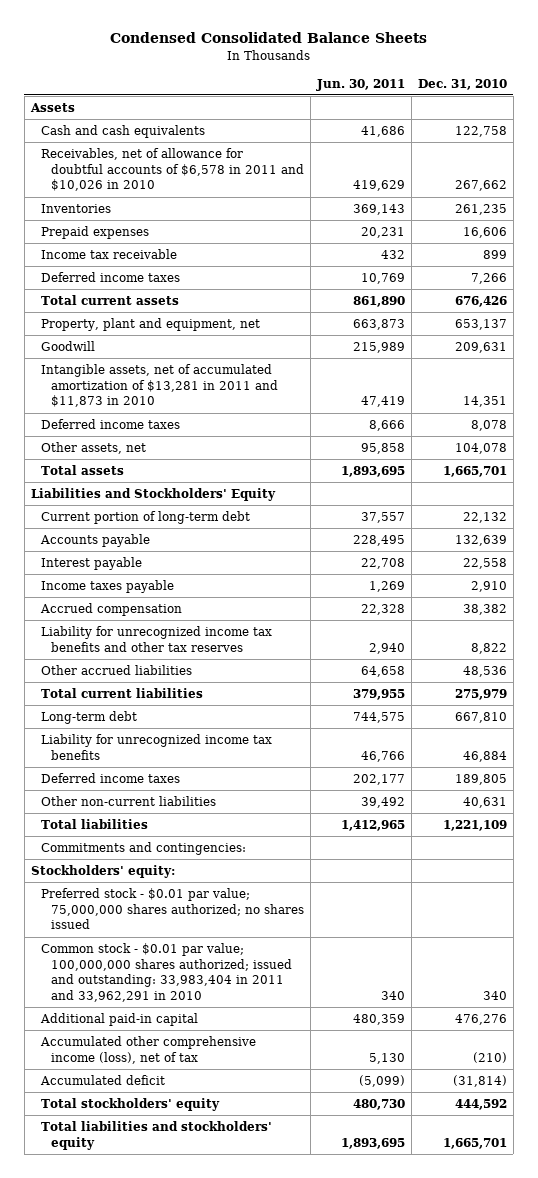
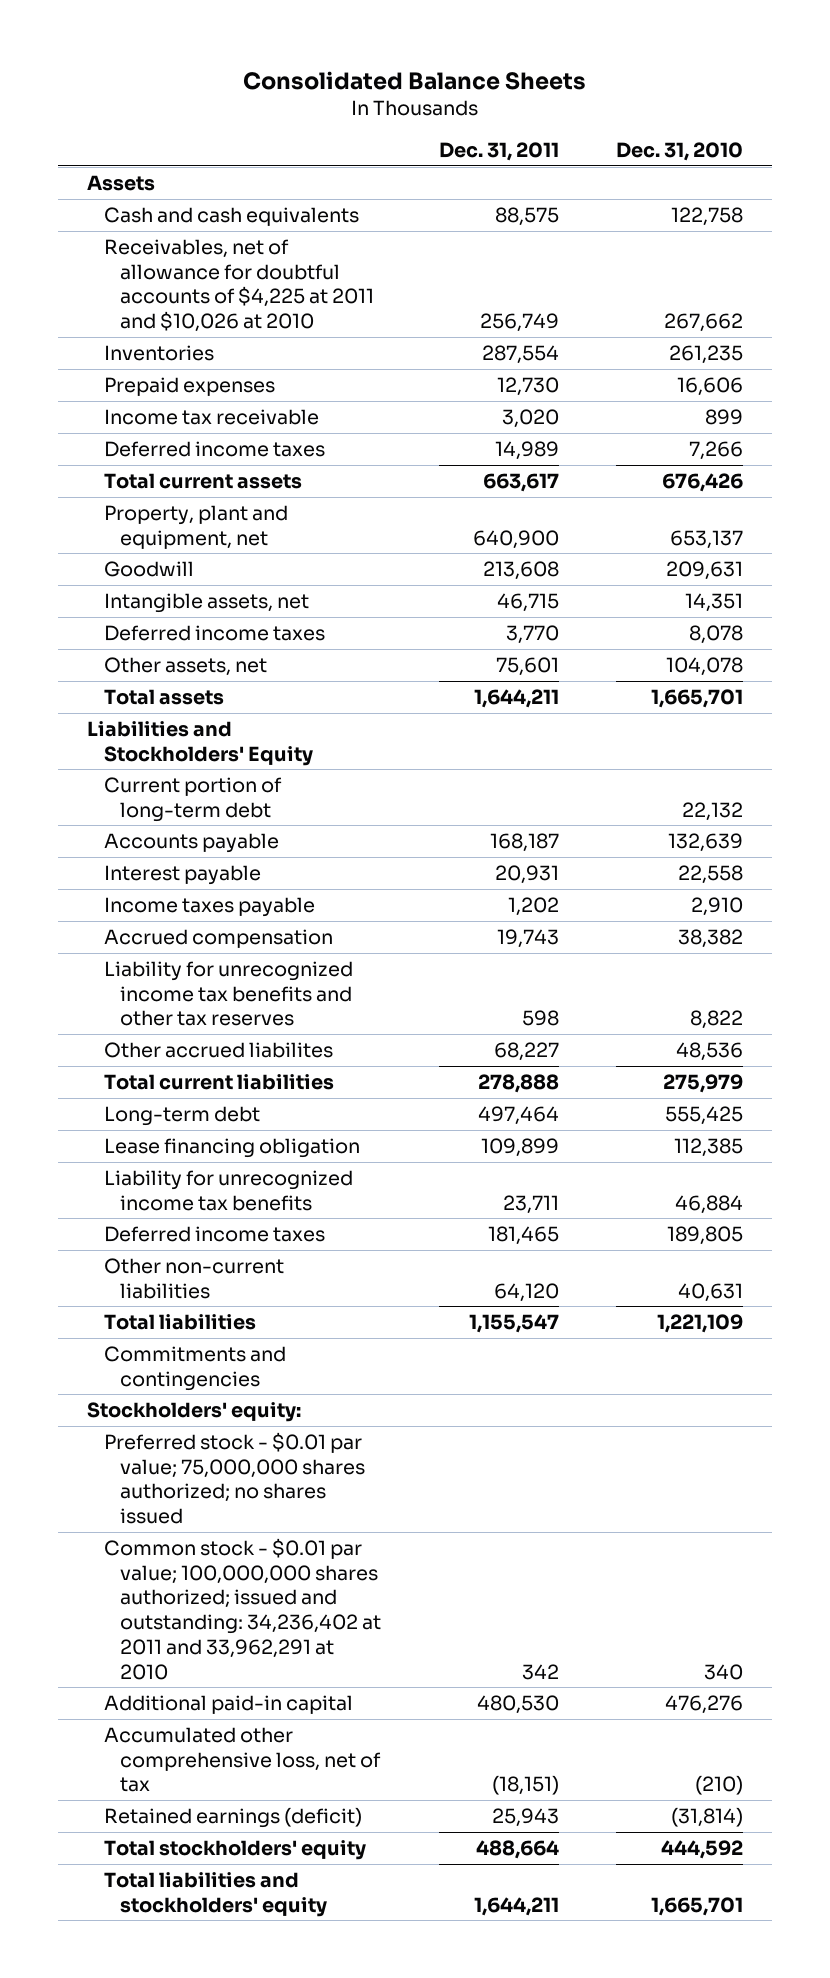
[109,32,427,44] Condensed Consolidated Balance Sheets -> [242,70,586,90] Consolidated Balance Sheets
[315,78,405,91] Jun. 30, 2011 -> none
none -> [438,142,559,162] Dec. 31, 2011
[40,148,305,192] Receivables, net of allowance for doubtful accounts of $6,578 in 2011 and $10,026 in 2010 -> [103,238,375,333] Receivables, net of allowance for doubtful accounts of $4,225 at 2011 and $10,026 at 2010
[40,364,279,408] Intangible assets, net of accumulated amortization of $13,281 in 2011 and $11,873 in 2010 -> [103,592,309,613] Intangible assets, net
[40,665,192,676] Other accrued liabilities -> [103,1041,333,1058] Other accrued liabilites
[454,712,507,724] 667,810 -> [664,1105,743,1125] 555,425
none -> [103,1137,360,1158] Lease financing obligation
[40,842,246,856] Commitments and contingencies: -> [103,1345,286,1391] Commitments and contingencies
[40,943,293,1002] Common stock - $0.01 par value; 100,000,000 shares authorized; issued and outstanding: 33,983,404 in 2011 and 33,962,291 in 2010 -> [103,1537,382,1680] Common stock - $0.01 par value; 100,000,000 shares authorized; issued and outstanding: 34,236,402 at 2011 and 33,962,291 at 2010
[39,1036,256,1064] Accumulated other comprehensive income (loss), net of tax -> [103,1726,382,1793] Accumulated other comprehensive loss, net of tax
[39,1075,165,1086] Accumulated deficit -> [103,1806,362,1828] Retained earnings (deficit)

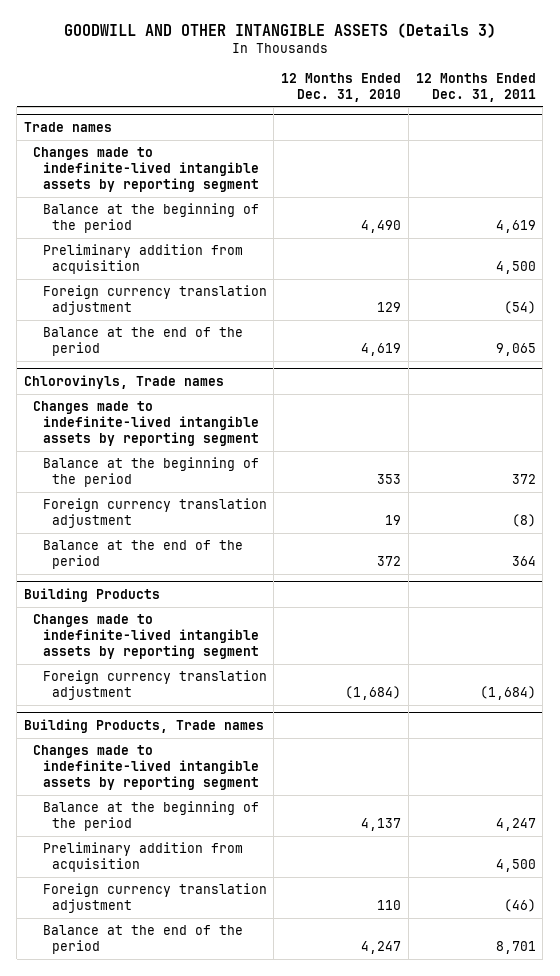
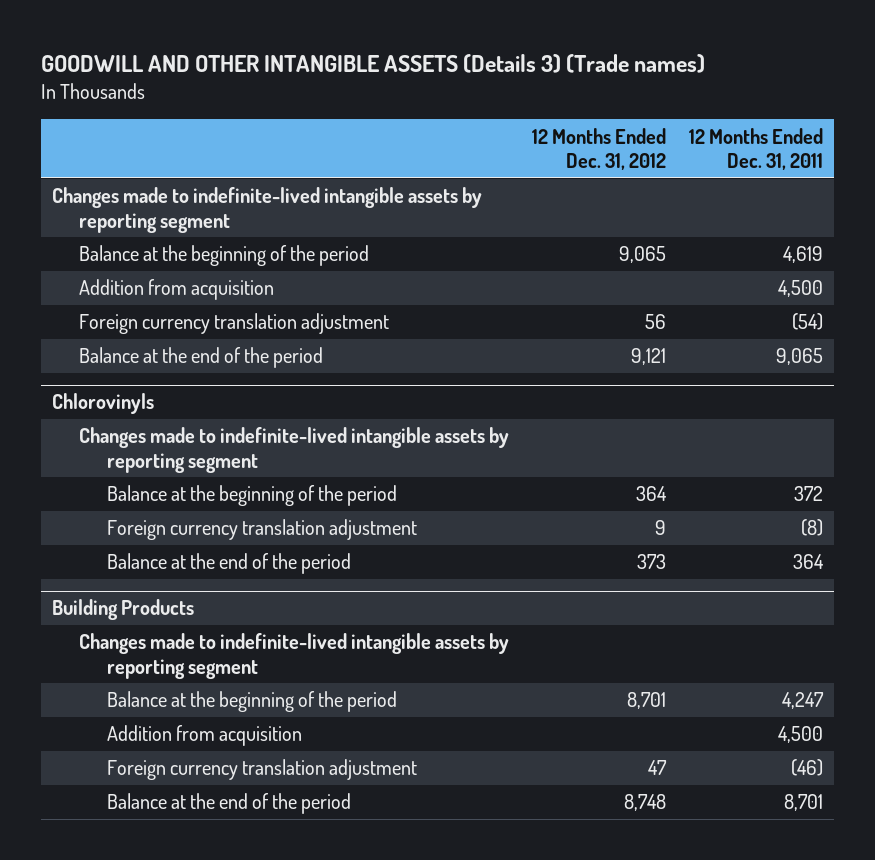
[63,23,496,39] GOODWILL AND OTHER INTANGIBLE ASSETS (Details 3) -> [40,53,705,73] GOODWILL AND OTHER INTANGIBLE ASSETS (Details 3) (Trade names)
[281,72,402,102] 12 Months Ended Dec. 31, 2010 -> none
none -> [532,127,667,171] 12 Months Ended Dec. 31, 2012
[24,121,113,132] Trade names -> none
[42,244,243,274] Preliminary addition from acquisition -> [79,279,275,301] Addition from acquisition
[24,374,225,389] Chlorovinyls, Trade names -> none
none -> [51,393,154,415] Chlorovinyls
[42,670,267,700] Foreign currency translation adjustment -> none
[24,718,265,733] Building Products, Trade names -> none
[33,745,259,790] Changes made to indefinite-lived intangible assets by reporting segment -> none
[42,842,243,872] Preliminary addition from acquisition -> [106,725,302,747] Addition from acquisition

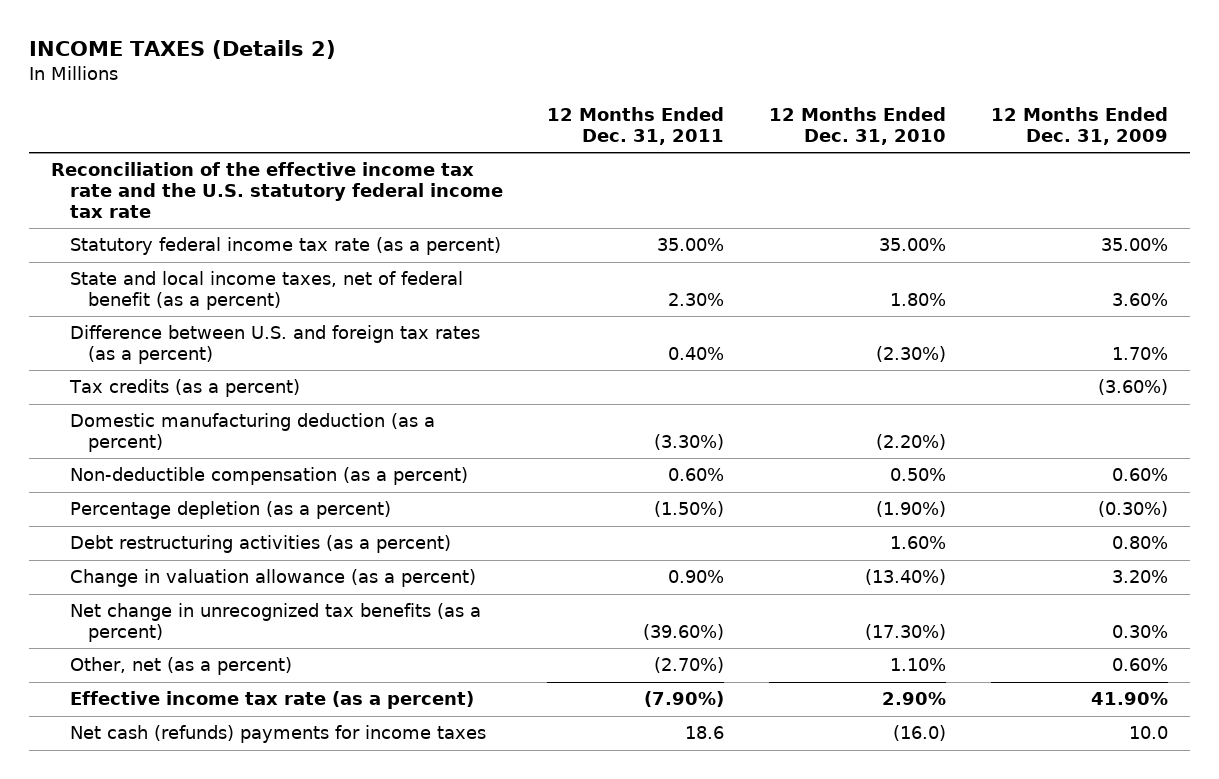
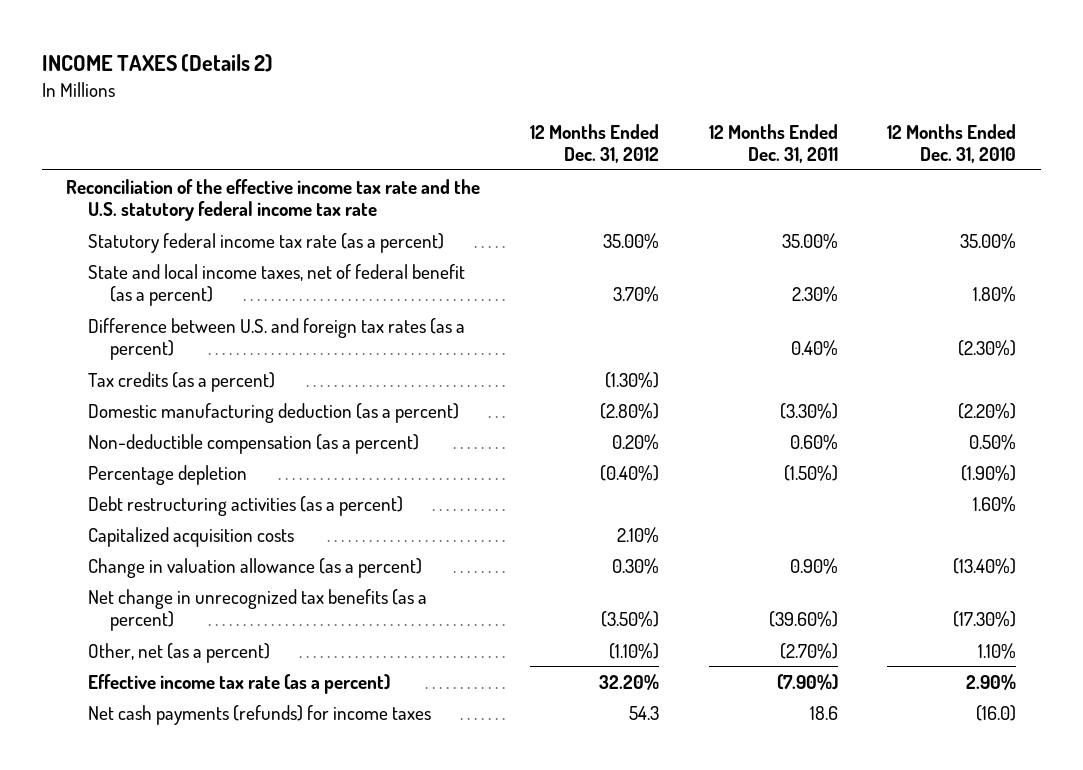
[990,106,1168,145] 12 Months Ended Dec. 31, 2009 -> none
none -> [530,123,660,164] 12 Months Ended Dec. 31, 2012
[69,501,391,520] Percentage depletion (as a percent) -> [88,464,248,485] Percentage depletion
none -> [88,526,295,547] Capitalized acquisition costs
[69,725,486,744] Net cash (refunds) payments for income taxes -> [88,704,432,725] Net cash payments (refunds) for income taxes

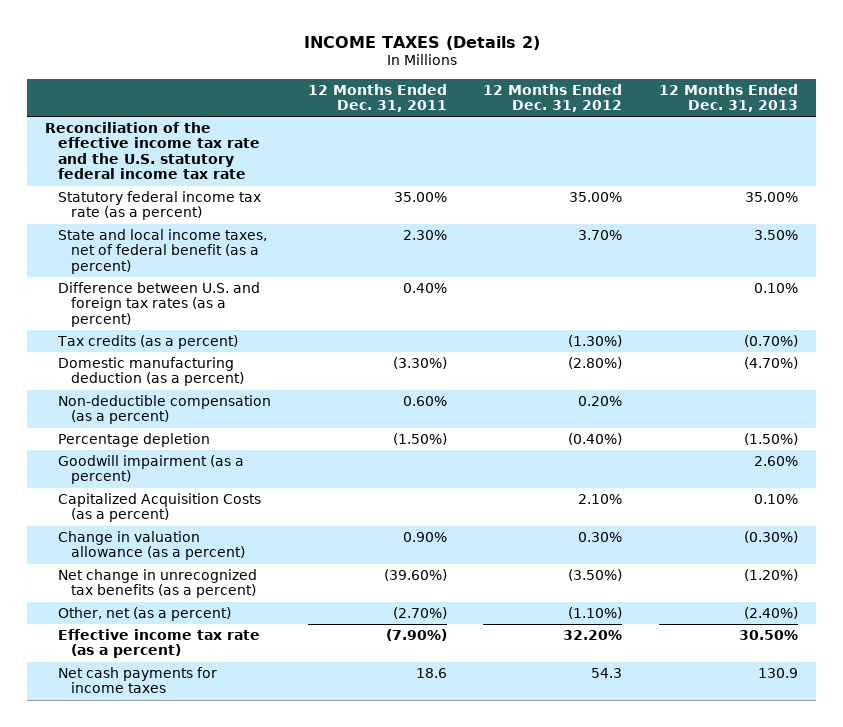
[887,123,1017,164] 12 Months Ended Dec. 31, 2010 -> none
none -> [658,83,798,113] 12 Months Ended Dec. 31, 2013
[88,495,404,516] Debt restructuring activities (as a percent) -> none
none -> [57,454,244,485] Goodwill impairment (as a percent)
[88,526,295,547] Capitalized acquisition costs -> [57,492,261,523] Capitalized Acquisition Costs (as a percent)
[88,704,432,725] Net cash payments (refunds) for income taxes -> [57,666,217,694] Net cash payments for income taxes

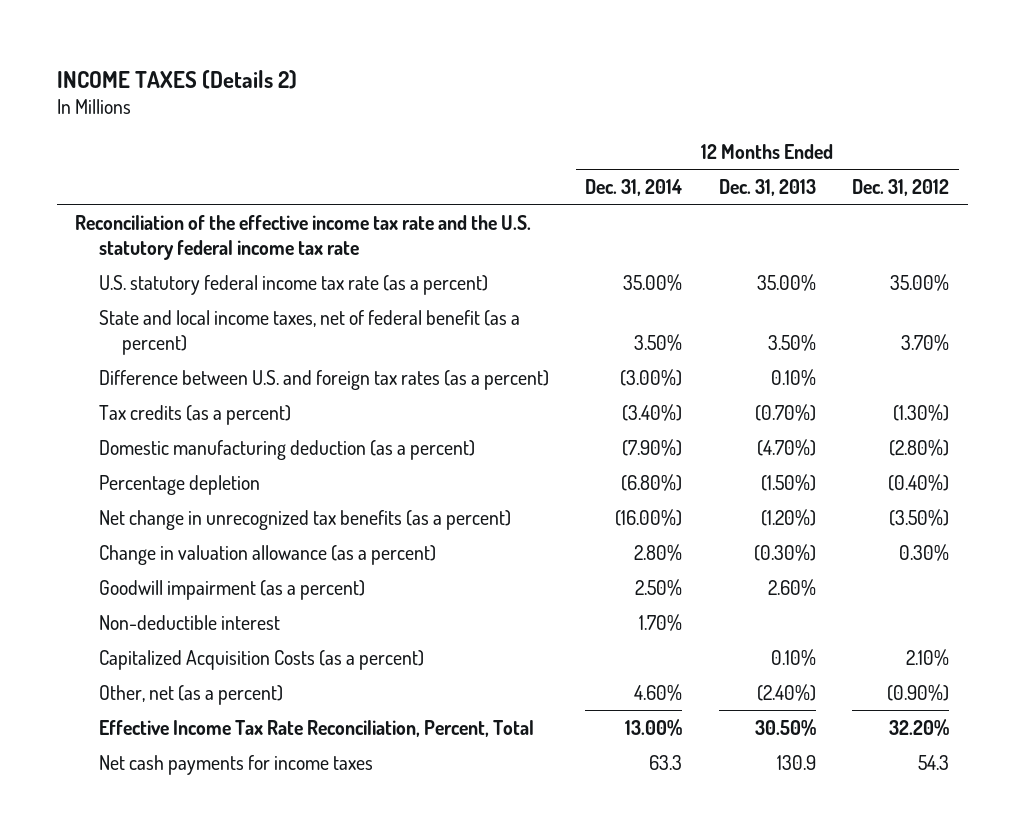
[307,83,447,113] 12 Months Ended Dec. 31, 2011 -> none
none -> [585,178,683,196] Dec. 31, 2014
[57,190,261,221] Statutory federal income tax rate (as a percent) -> [98,274,488,295] U.S. statutory federal income tax rate (as a percent)
[57,394,271,425] Non-deductible compensation (as a percent) -> none
[57,568,257,599] Net change in unrecognized tax benefits (as a percent) -> [98,509,511,530] Net change in unrecognized tax benefits (as a percent)
[57,530,245,561] Change in valuation allowance (as a percent) -> [98,544,436,565] Change in valuation allowance (as a percent)
none -> [98,614,280,630] Non-deductible interest
[568,606,623,619] (1.10%) -> [887,683,950,701] (0.90%)
[57,628,260,659] Effective income tax rate (as a percent) -> [98,719,534,737] Effective Income Tax Rate Reconciliation, Percent, Total

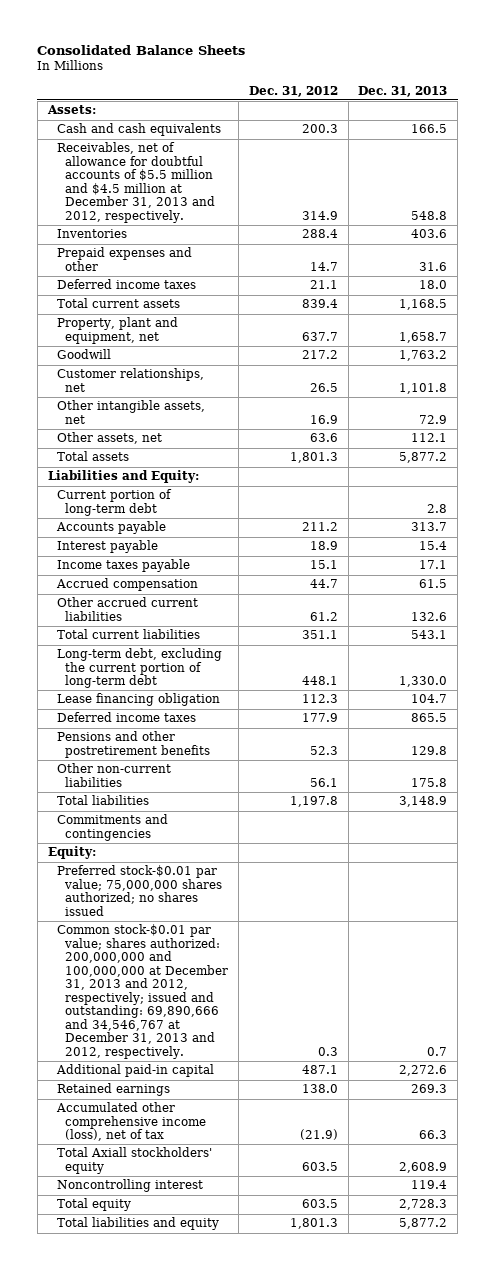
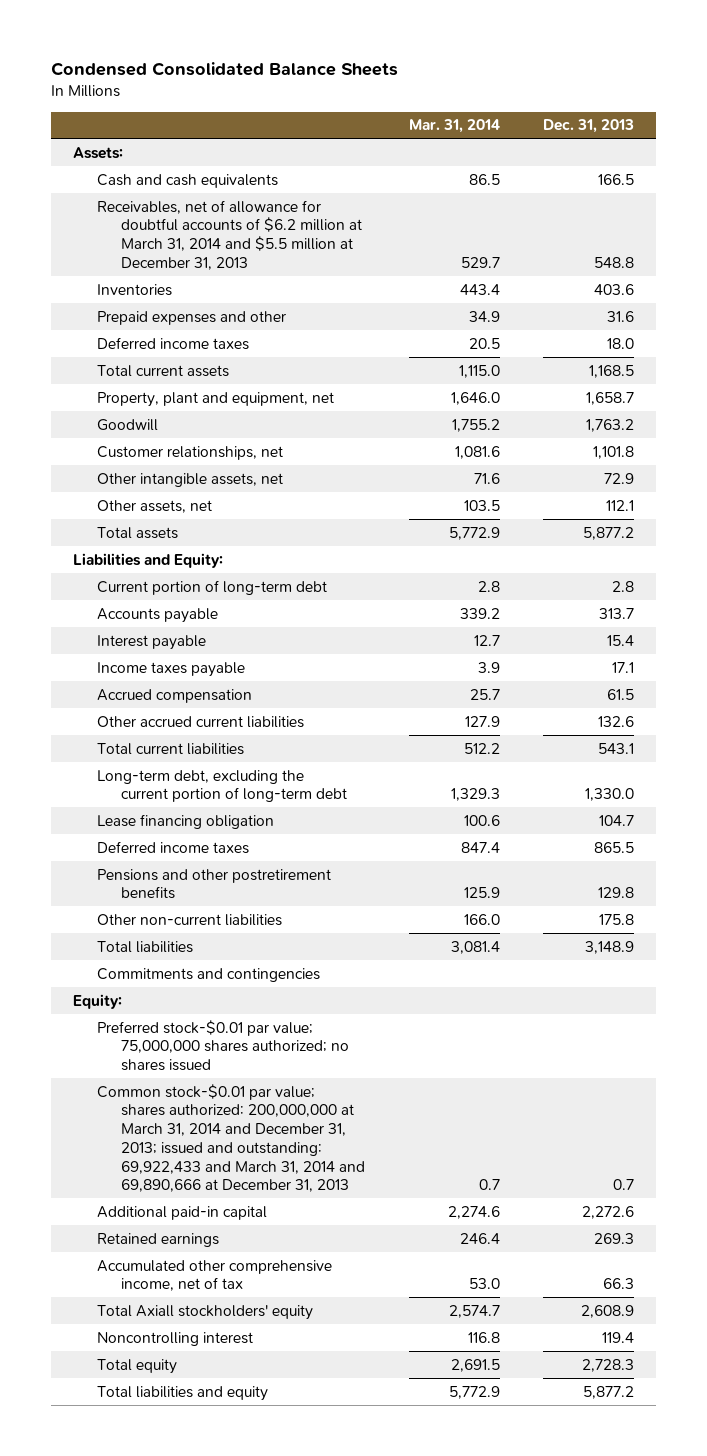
[37,44,246,55] Consolidated Balance Sheets -> [51,62,399,77] Condensed Consolidated Balance Sheets
[248,85,338,97] Dec. 31, 2012 -> none
none -> [408,119,500,134] Mar. 31, 2014
[56,142,216,223] Receivables, net of allowance for doubtful accounts of $5.5 million and $4.5 million at December 31, 2013 and 2012, respectively. -> [97,199,363,270] Receivables, net of allowance for doubtful accounts of $6.2 million at March 31, 2014 and $5.5 million at December 31, 2013
[56,924,229,1059] Common stock-$0.01 par value; shares authorized: 200,000,000 and 100,000,000 at December 31, 2013 and 2012, respectively; issued and outstanding: 69,890,666 and 34,546,767 at December 31, 2013 and 2012, respectively. -> [97,1083,366,1193] Common stock-$0.01 par value; shares authorized: 200,000,000 at March 31, 2014 and December 31, 2013; issued and outstanding: 69,922,433 and March 31, 2014 and 69,890,666 at December 31, 2013
[55,1102,207,1142] Accumulated other comprehensive income (loss), net of tax -> [97,1259,333,1292] Accumulated other comprehensive income, net of tax

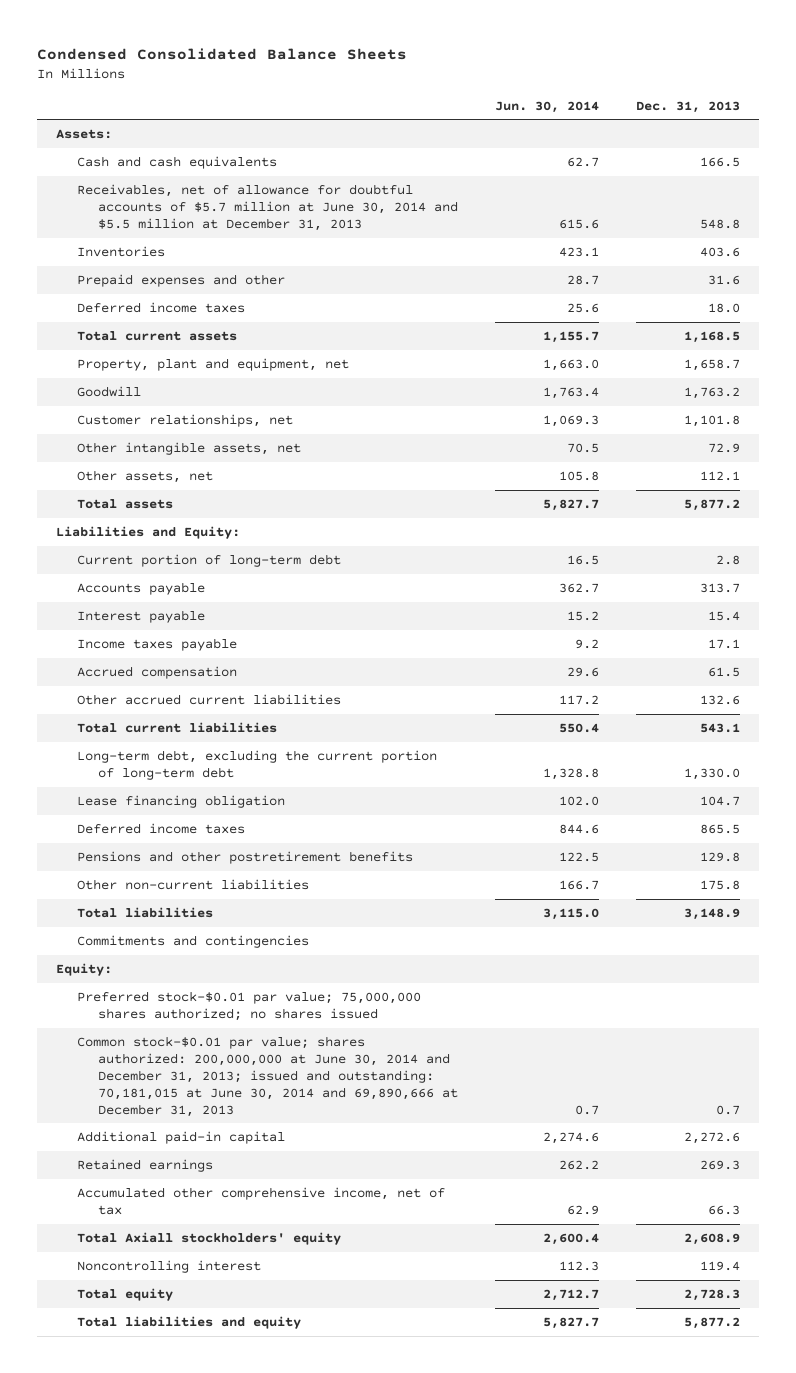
[408,119,500,134] Mar. 31, 2014 -> none
none -> [495,100,600,113] Jun. 30, 2014
[97,199,363,270] Receivables, net of allowance for doubtful accounts of $6.2 million at March 31, 2014 and $5.5 million at December 31, 2013 -> [76,183,458,231] Receivables, net of allowance for doubtful accounts of $5.7 million at June 30, 2014 and $5.5 million at December 31, 2013
[97,1083,366,1193] Common stock-$0.01 par value; shares authorized: 200,000,000 at March 31, 2014 and December 31, 2013; issued and outstanding: 69,922,433 and March 31, 2014 and 69,890,666 at December 31, 2013 -> [76,1035,458,1117] Common stock-$0.01 par value; shares authorized: 200,000,000 at June 30, 2014 and December 31, 2013; issued and outstanding: 70,181,015 at June 30, 2014 and 69,890,666 at December 31, 2013

